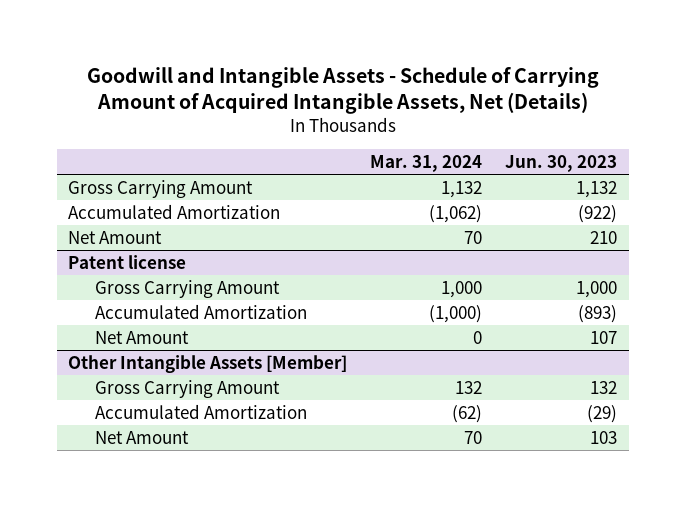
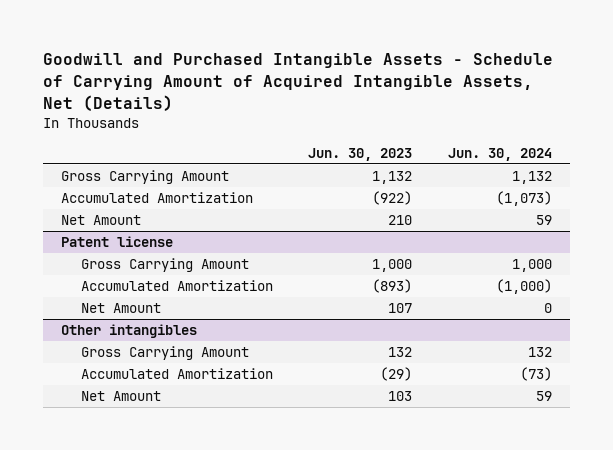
[86,67,599,115] Goodwill and Intangible Assets - Schedule of Carrying Amount of Acquired Intangible Assets, Net (Details) -> [43,53,554,111] Goodwill and Purchased Intangible Assets - Schedule of Carrying Amount of Acquired Intangible Assets, Net (Details)
[370,154,483,172] Mar. 31, 2024 -> none
none -> [448,147,553,161] Jun. 30, 2024
[68,354,348,373] Other Intangible Assets [Member] -> [61,324,198,339] Other intangibles

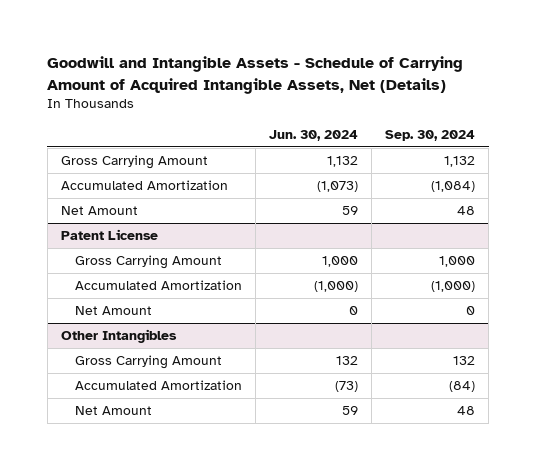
[43,53,554,111] Goodwill and Purchased Intangible Assets - Schedule of Carrying Amount of Acquired Intangible Assets, Net (Details) -> [47,56,464,94] Goodwill and Intangible Assets - Schedule of Carrying Amount of Acquired Intangible Assets, Net (Details)
[308,147,413,161] Jun. 30, 2023 -> none
none -> [384,130,475,142] Sep. 30, 2024
[61,236,174,248] Patent license -> [60,228,158,240] Patent License
[61,324,198,339] Other intangibles -> [60,328,177,343] Other Intangibles

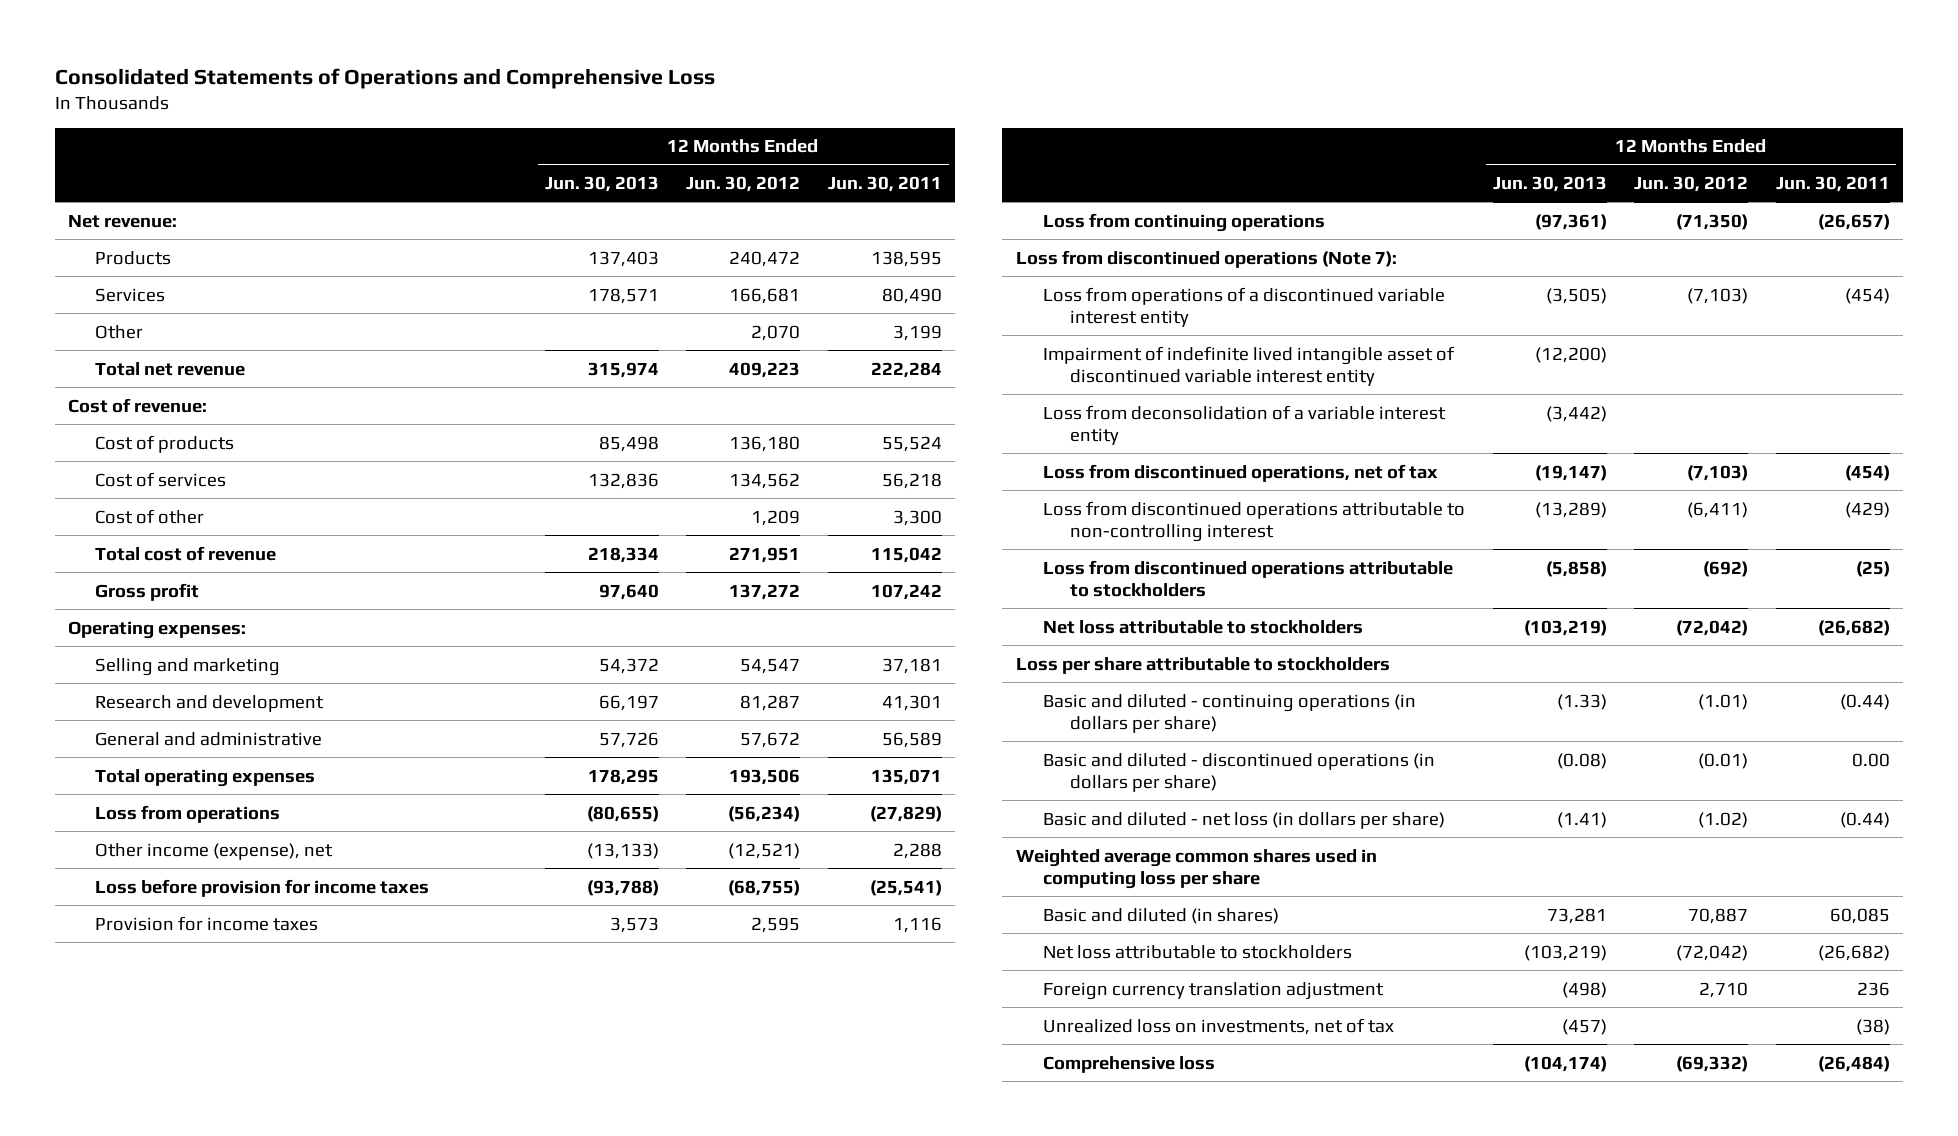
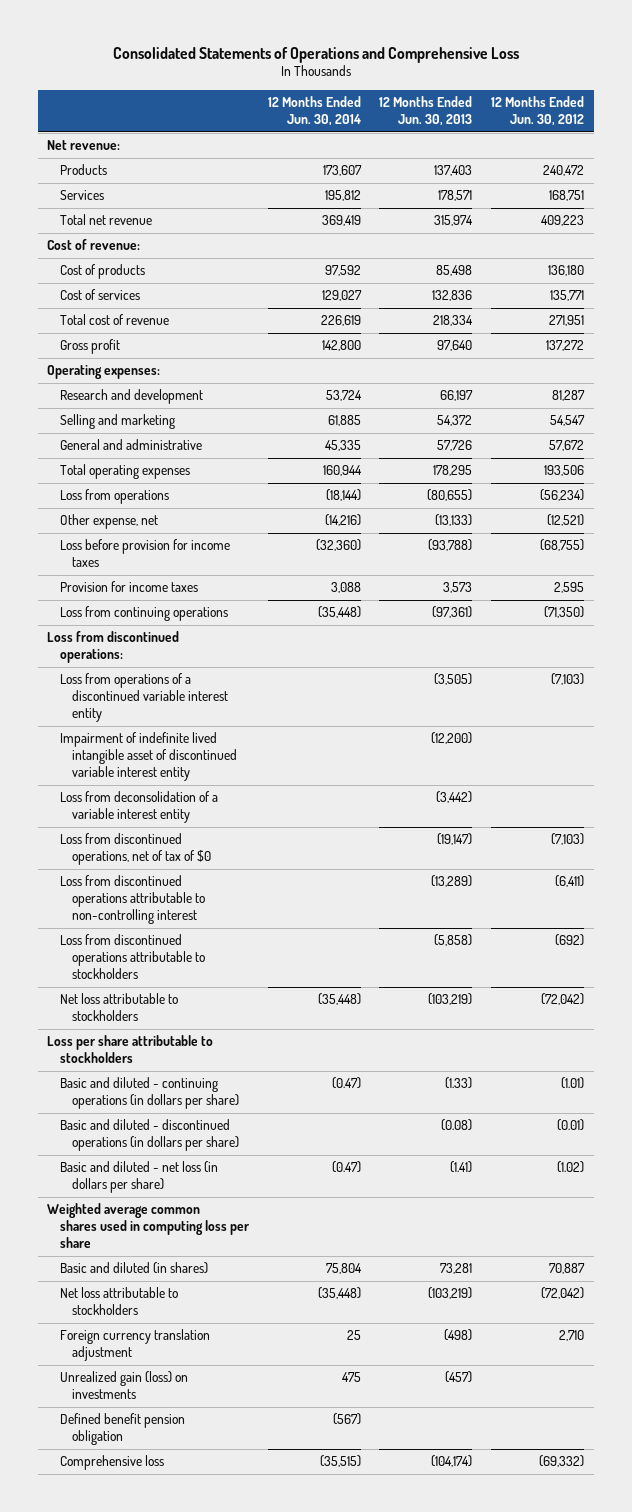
[827,176,942,193] Jun. 30, 2011 -> none
none -> [267,96,361,126] 12 Months Ended Jun. 30, 2014
[95,324,144,339] Other -> none
[729,287,801,304] 166,681 -> [549,190,585,202] 168,751
[95,508,205,524] Cost of other -> none
[729,472,801,489] 134,562 -> [550,290,585,302] 135,771
[95,657,281,676] Selling and marketing -> [59,414,175,430] Selling and marketing
[95,842,334,860] Other income (expense), net -> [59,514,158,530] Other expense, net
[1016,249,1398,268] Loss from discontinued operations (Note 7): -> [47,631,180,664] Loss from discontinued operations:
[1043,463,1439,482] Loss from discontinued operations, net of tax -> [59,833,212,866] Loss from discontinued operations, net of tax of $0
[1043,1017,1395,1035] Unrealized loss on investments, net of tax -> [59,1371,188,1400] Unrealized gain (loss) on investments
none -> [59,1413,185,1446] Defined benefit pension obligation

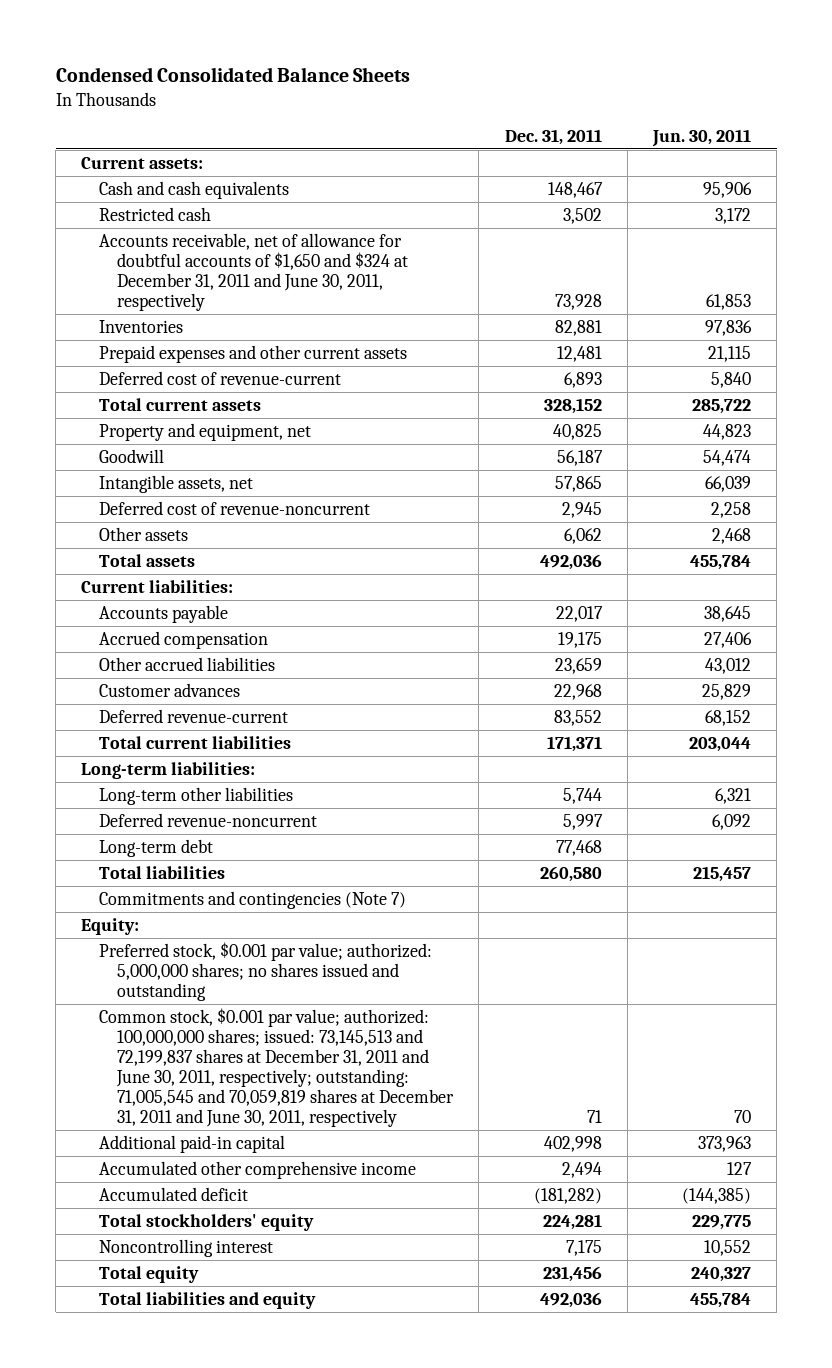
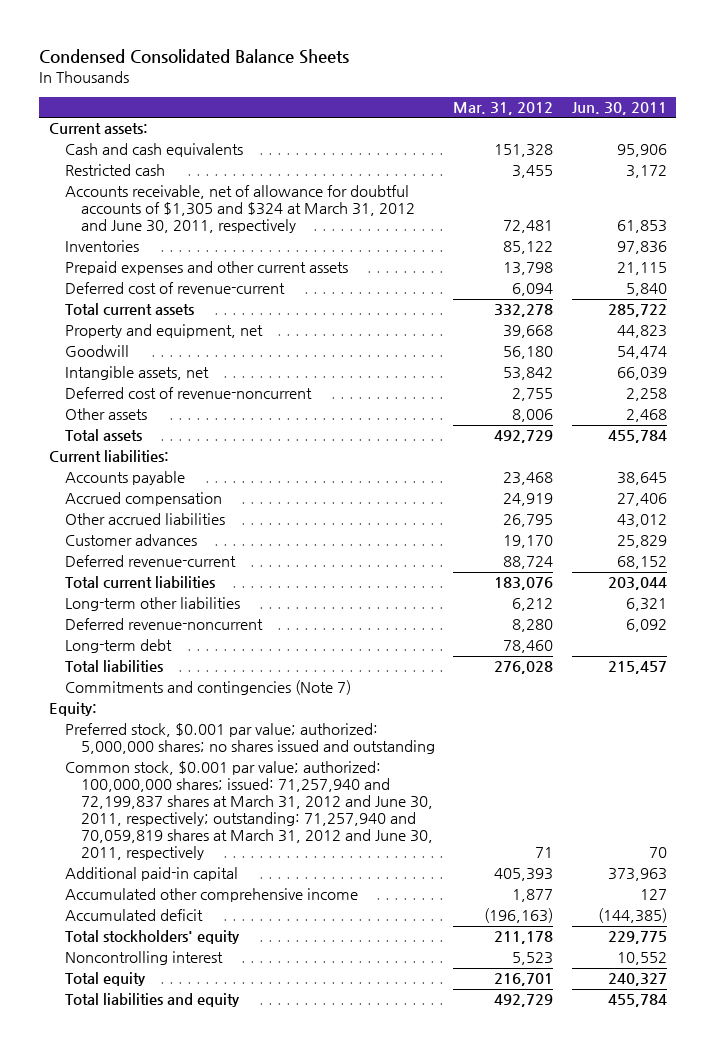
[504,128,602,145] Dec. 31, 2011 -> none
none -> [453,102,554,116] Mar. 31, 2012
[99,232,409,311] Accounts receivable, net of allowance for doubtful accounts of $1,650 and $324 at December 31, 2011 and June 30, 2011, respectively -> [64,185,415,234] Accounts receivable, net of allowance for doubtful accounts of $1,305 and $324 at March 31, 2012 and June 30, 2011, respectively
[81,761,256,779] Long-term liabilities: -> none
[99,1007,455,1127] Common stock, $0.001 par value; authorized: 100,000,000 shares; issued: 73,145,513 and 72,199,837 shares at December 31, 2011 and June 30, 2011, respectively; outstanding: 71,005,545 and 70,059,819 shares at December 31, 2011 and June 30, 2011, respectively -> [64,761,433,861] Common stock, $0.001 par value; authorized: 100,000,000 shares; issued: 71,257,940 and 72,199,837 shares at March 31, 2012 and June 30, 2011, respectively; outstanding: 71,257,940 and 70,059,819 shares at March 31, 2012 and June 30, 2011, respectively

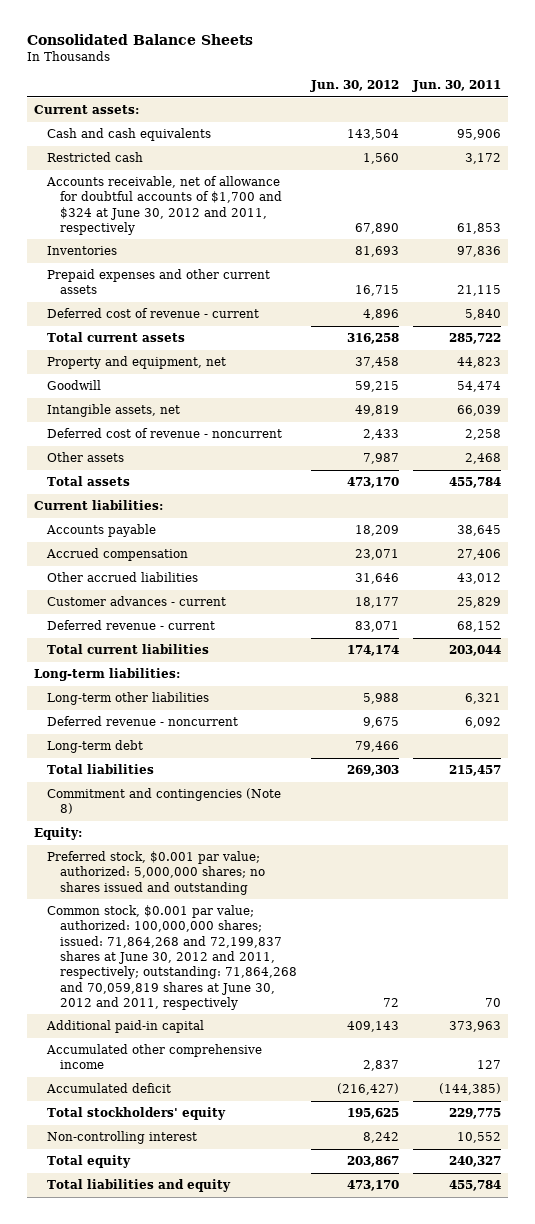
[39,49,350,65] Condensed Consolidated Balance Sheets -> [26,34,253,46] Consolidated Balance Sheets
[453,102,554,116] Mar. 31, 2012 -> none
none -> [309,80,399,93] Jun. 30, 2012
[64,185,415,234] Accounts receivable, net of allowance for doubtful accounts of $1,305 and $324 at March 31, 2012 and June 30, 2011, respectively -> [45,176,282,235] Accounts receivable, net of allowance for doubtful accounts of $1,700 and $324 at June 30, 2012 and 2011, respectively
[64,282,285,295] Deferred cost of revenue-current -> [46,308,259,319] Deferred cost of revenue - current
[64,387,312,400] Deferred cost of revenue-noncurrent -> [46,428,282,439] Deferred cost of revenue - noncurrent
[64,534,197,547] Customer advances -> [46,596,226,607] Customer advances - current
[64,555,236,568] Deferred revenue-current -> [46,620,215,631] Deferred revenue - current
none -> [33,668,180,682] Long-term liabilities:
[64,618,263,631] Deferred revenue-noncurrent -> [46,716,238,727] Deferred revenue - noncurrent
[64,680,351,696] Commitments and contingencies (Note 7) -> [46,788,281,815] Commitment and contingencies (Note 8)
[64,761,433,861] Common stock, $0.001 par value; authorized: 100,000,000 shares; issued: 71,257,940 and 72,199,837 shares at March 31, 2012 and June 30, 2011, respectively; outstanding: 71,257,940 and 70,059,819 shares at March 31, 2012 and June 30, 2011, respectively -> [46,905,297,1010] Common stock, $0.001 par value; authorized: 100,000,000 shares; issued: 71,864,268 and 72,199,837 shares at June 30, 2012 and 2011, respectively; outstanding: 71,864,268 and 70,059,819 shares at June 30, 2012 and 2011, respectively
[64,951,223,966] Noncontrolling interest -> [46,1131,197,1145] Non-controlling interest

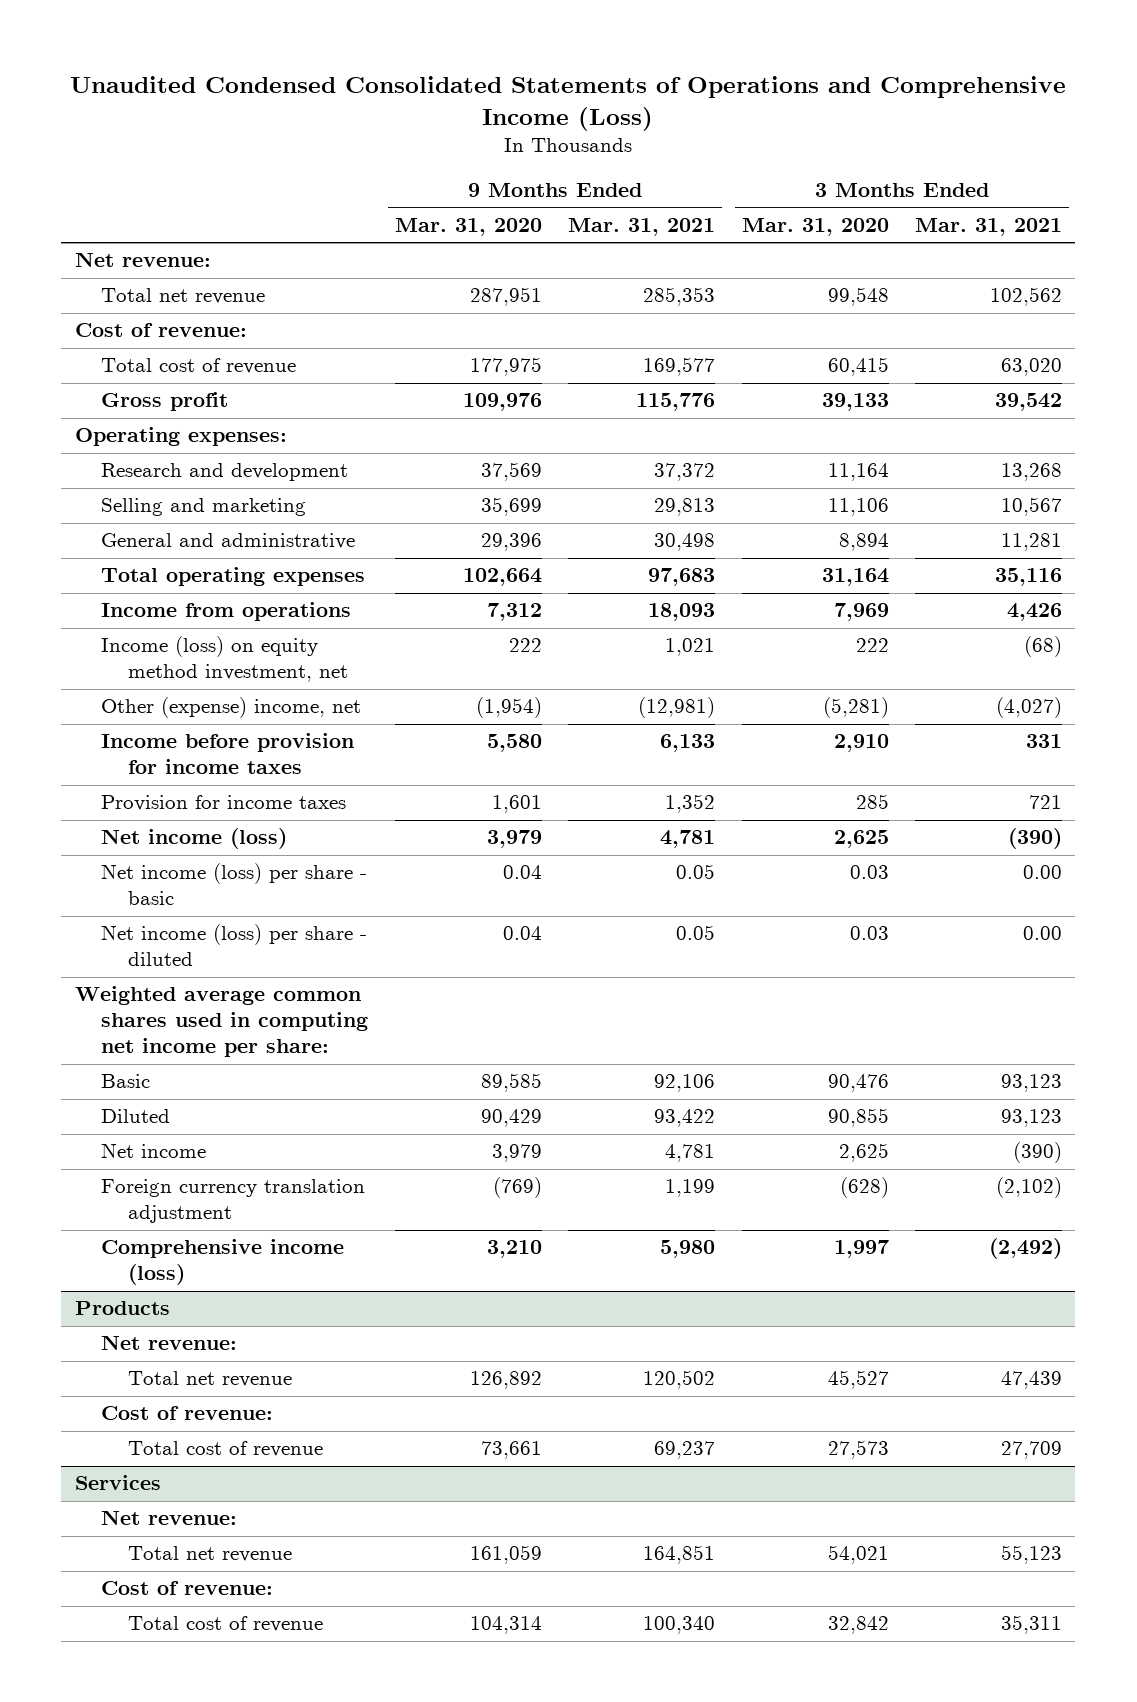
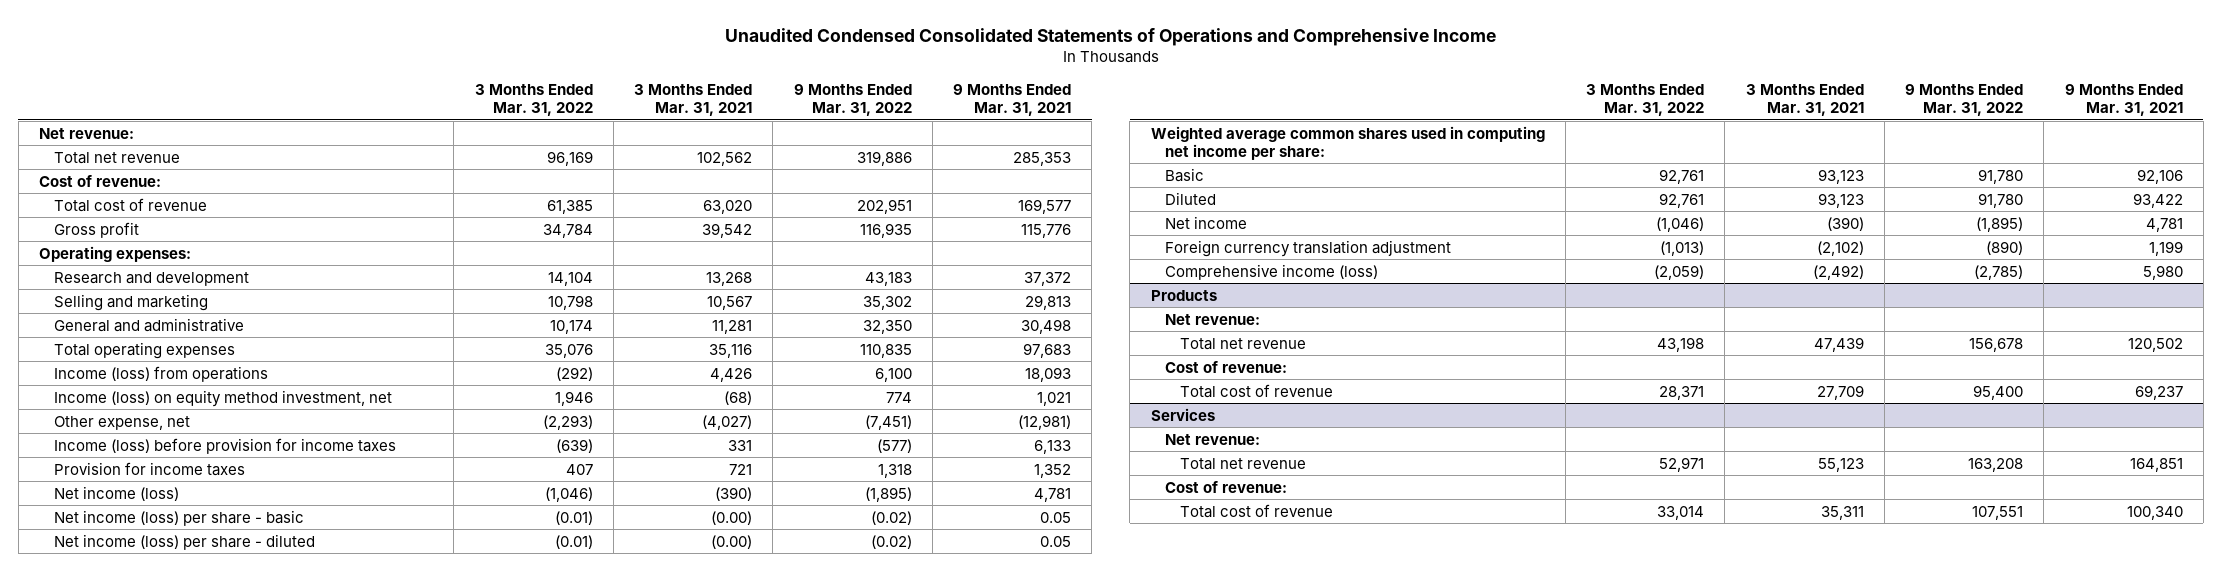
[70,76,1067,131] Unaudited Condensed Consolidated Statements of Operations and Comprehensive Income (Loss) -> [724,27,1496,46] Unaudited Condensed Consolidated Statements of Operations and Comprehensive Income
[394,217,542,236] Mar. 31, 2020 -> none
[741,217,889,236] Mar. 31, 2020 -> none
none -> [474,83,593,117] 3 Months Ended Mar. 31, 2022
none -> [793,83,912,117] 9 Months Ended Mar. 31, 2022
[101,602,352,622] Income from operations -> [53,365,268,382] Income (loss) from operations
[101,697,362,719] Other (expense) income, net -> [53,415,190,430] Other expense, net
[101,733,355,775] Income before provision for income taxes -> [53,437,396,454] Income (loss) before provision for income taxes
[1023,865,1063,880] 0.00 -> [711,510,753,525] (0.00)
[1023,926,1063,941] 0.00 -> [711,534,753,549] (0.00)

